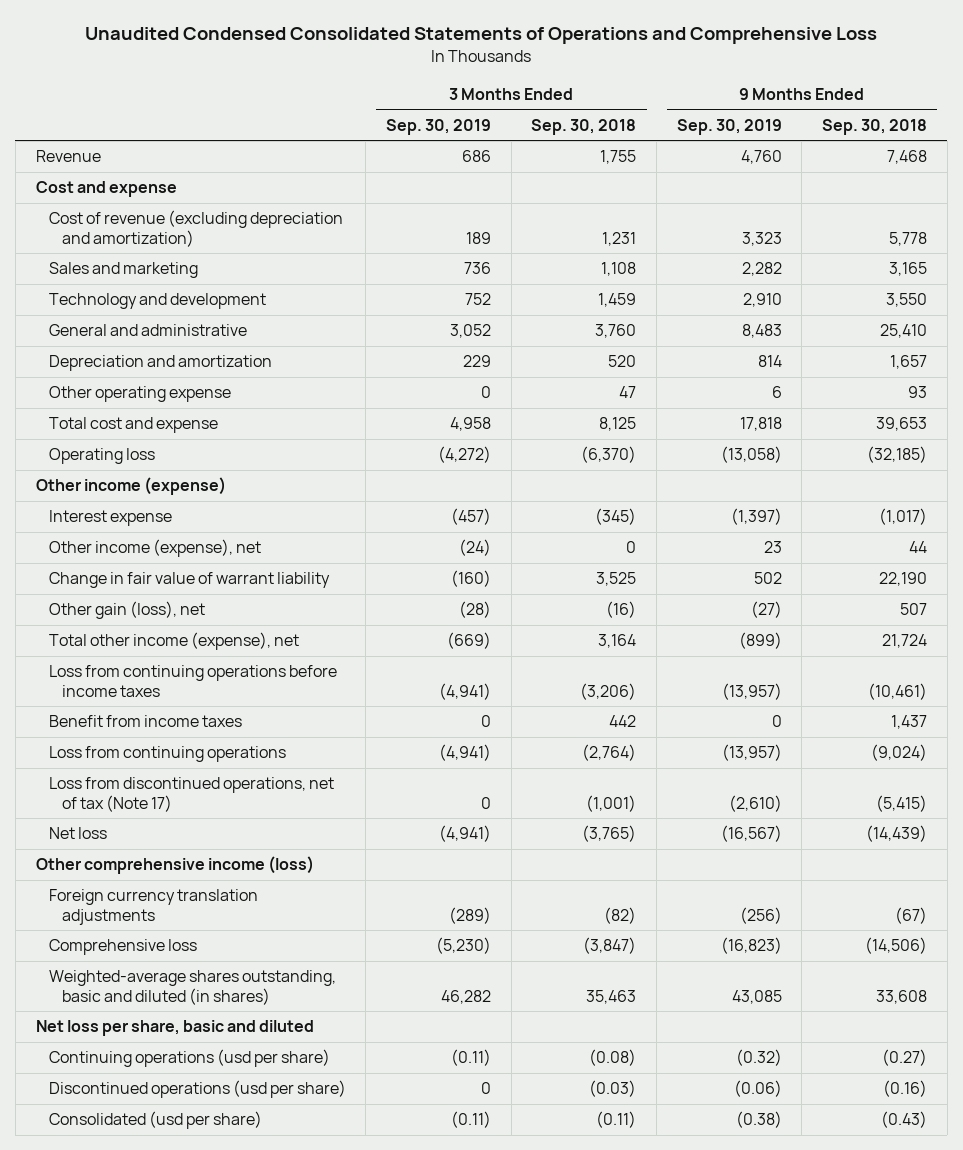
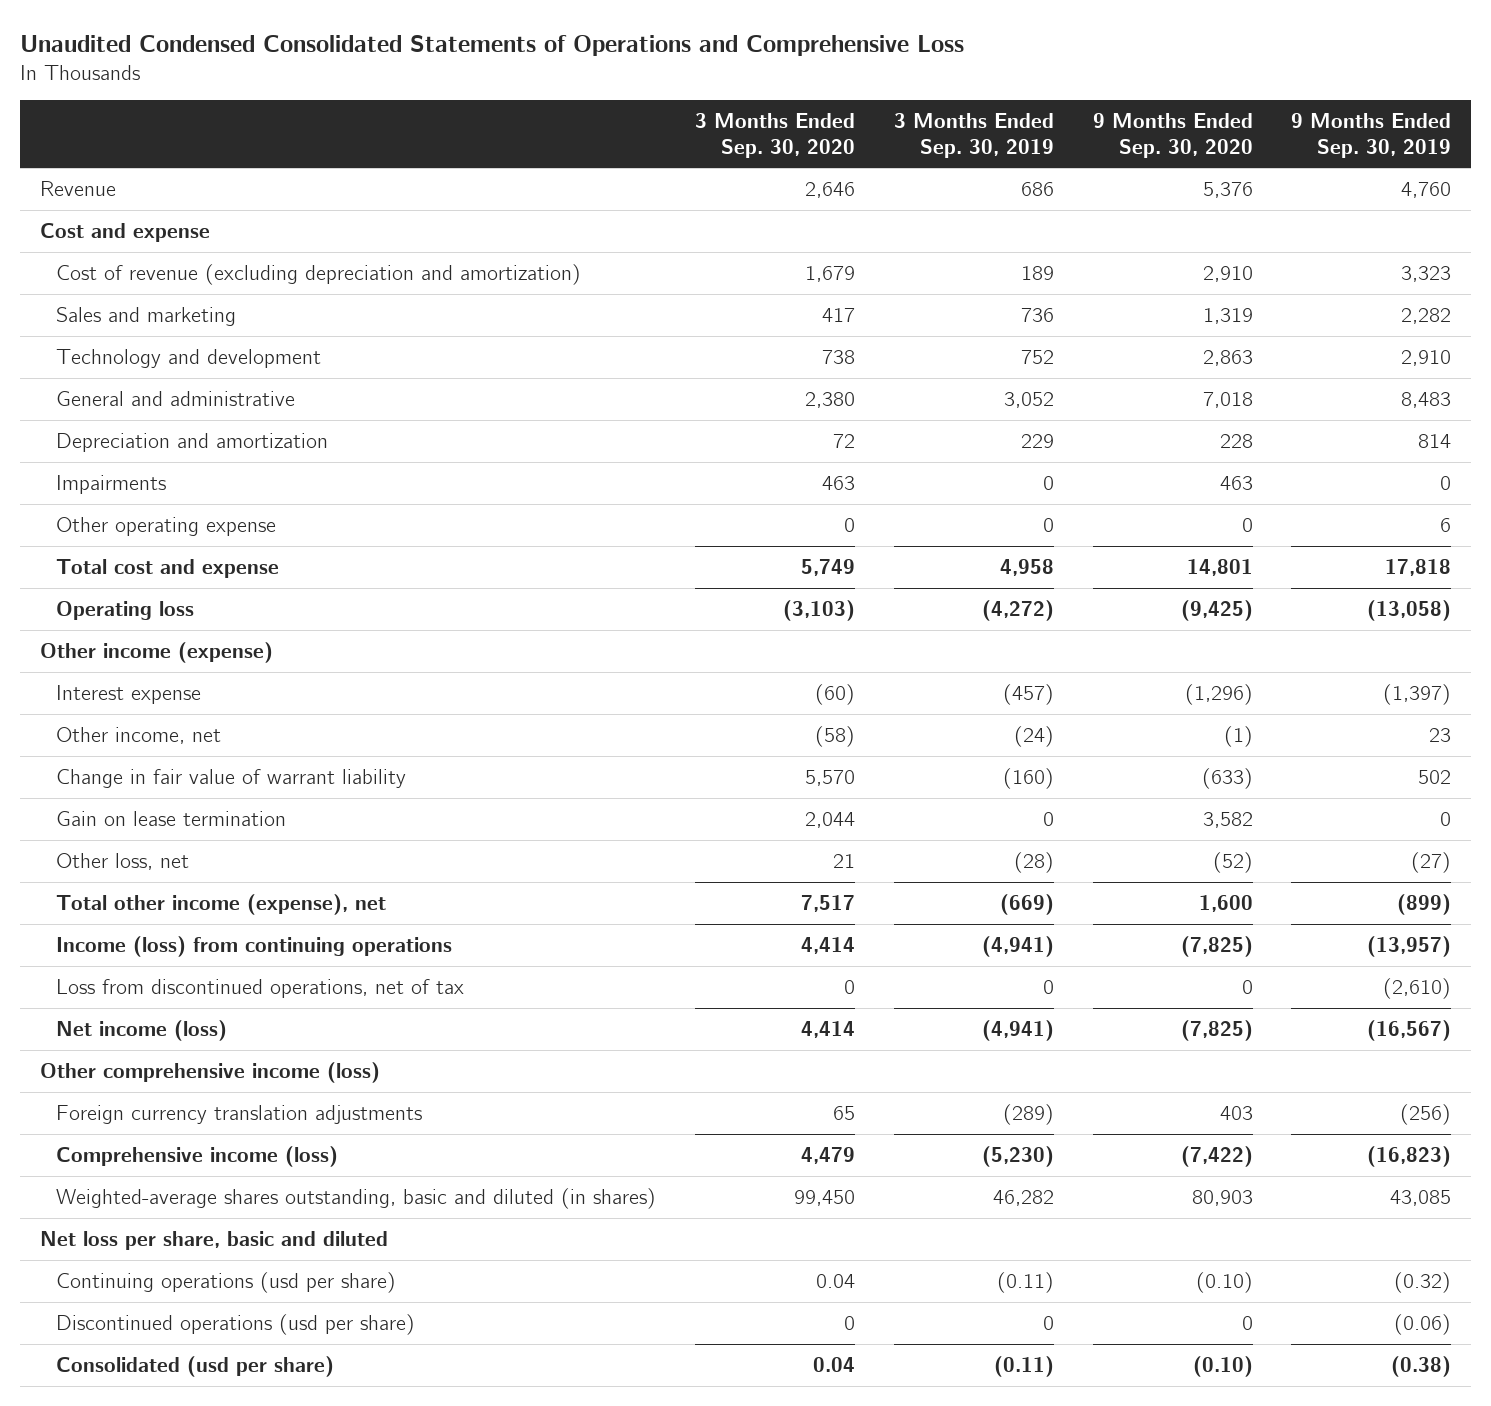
[531,118,637,135] Sep. 30, 2018 -> none
[822,118,928,135] Sep. 30, 2018 -> none
none -> [694,113,855,158] 3 Months Ended Sep. 30, 2020
none -> [1092,113,1253,158] 9 Months Ended Sep. 30, 2020
none -> [56,474,167,494] Impairments
[48,539,261,558] Other income (expense), net -> [56,726,222,744] Other income, net
none -> [56,810,287,826] Gain on lease termination
[48,601,205,620] Other gain (loss), net -> [56,852,190,870] Other loss, net
[48,715,242,728] Benefit from income taxes -> none
[48,746,286,763] Loss from continuing operations -> none
[48,665,337,697] Loss from continuing operations before income taxes -> [56,935,453,957] Income (loss) from continuing operations
[48,777,334,812] Loss from discontinued operations, net of tax (Note 17) -> [56,978,465,998] Loss from discontinued operations, net of tax
[48,827,107,840] Net loss -> [56,1019,228,1041] Net income (loss)
[48,939,197,956] Comprehensive loss -> [56,1145,339,1167] Comprehensive income (loss)

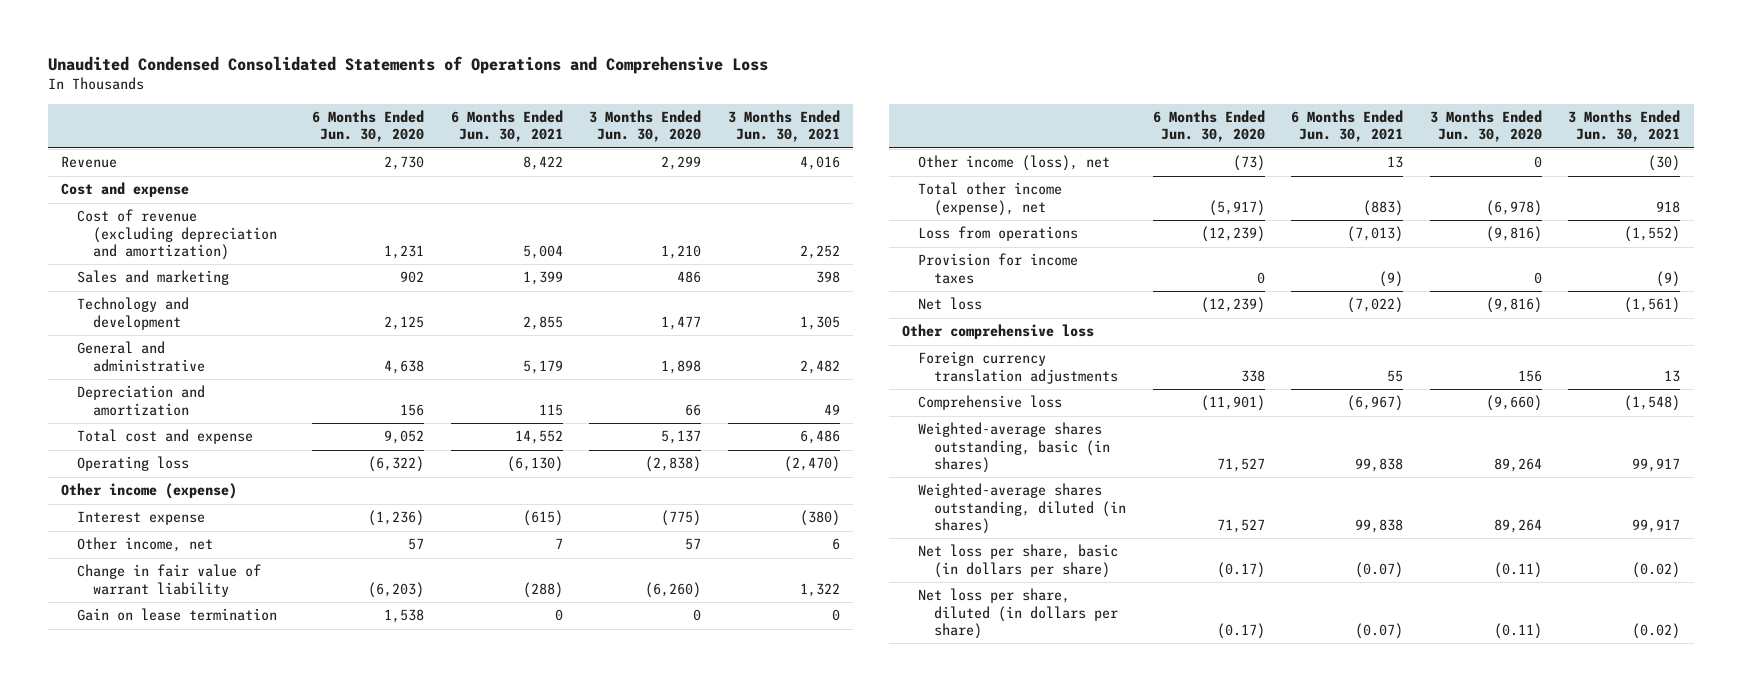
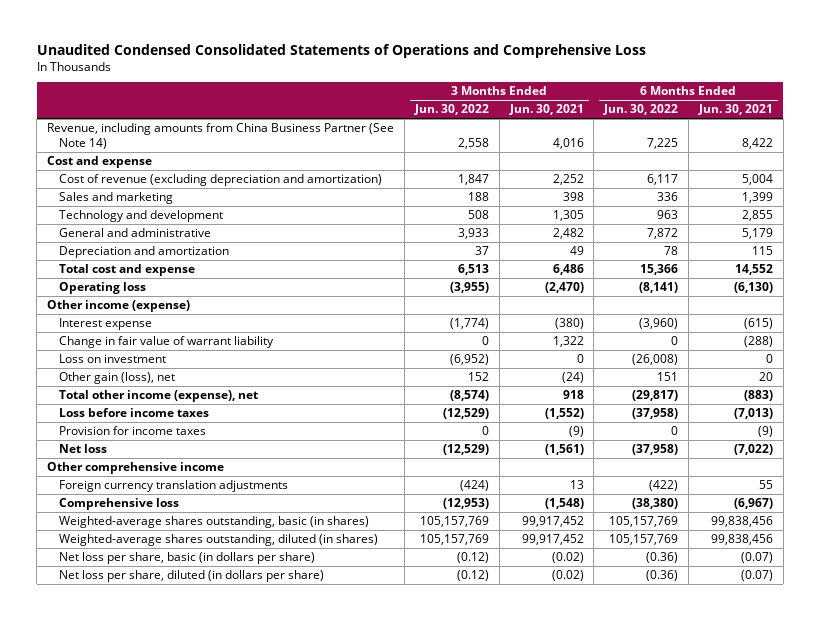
[311,109,424,143] 6 Months Ended Jun. 30, 2020 -> none
[589,109,702,143] 3 Months Ended Jun. 30, 2020 -> none
none -> [413,104,489,116] Jun. 30, 2022
none -> [603,104,679,116] Jun. 30, 2022
[61,156,118,169] Revenue -> [47,123,395,149] Revenue, including amounts from China Business Partner (See Note 14)
[77,537,214,553] Other income, net -> none
[77,608,278,622] Gain on lease termination -> none
none -> [59,354,167,364] Loss on investment
[918,155,1111,172] Other income (loss), net -> [59,372,176,385] Other gain (loss), net
[1387,156,1404,169] 13 -> [758,372,773,382] 20
[1648,155,1681,172] (30) -> [561,372,584,384] (24)
[918,226,1079,242] Loss from operations -> [59,408,210,418] Loss before income taxes
[901,324,1094,340] Other comprehensive loss -> [47,462,225,475] Other comprehensive income
[1355,457,1404,472] 99,838 -> [710,516,773,528] 99,838,456
[1632,457,1681,472] 99,917 -> [521,516,584,528] 99,917,452
[1355,518,1404,533] 99,838 -> [710,534,773,546] 99,838,456
[1632,518,1681,533] 99,917 -> [521,534,584,546] 99,917,452

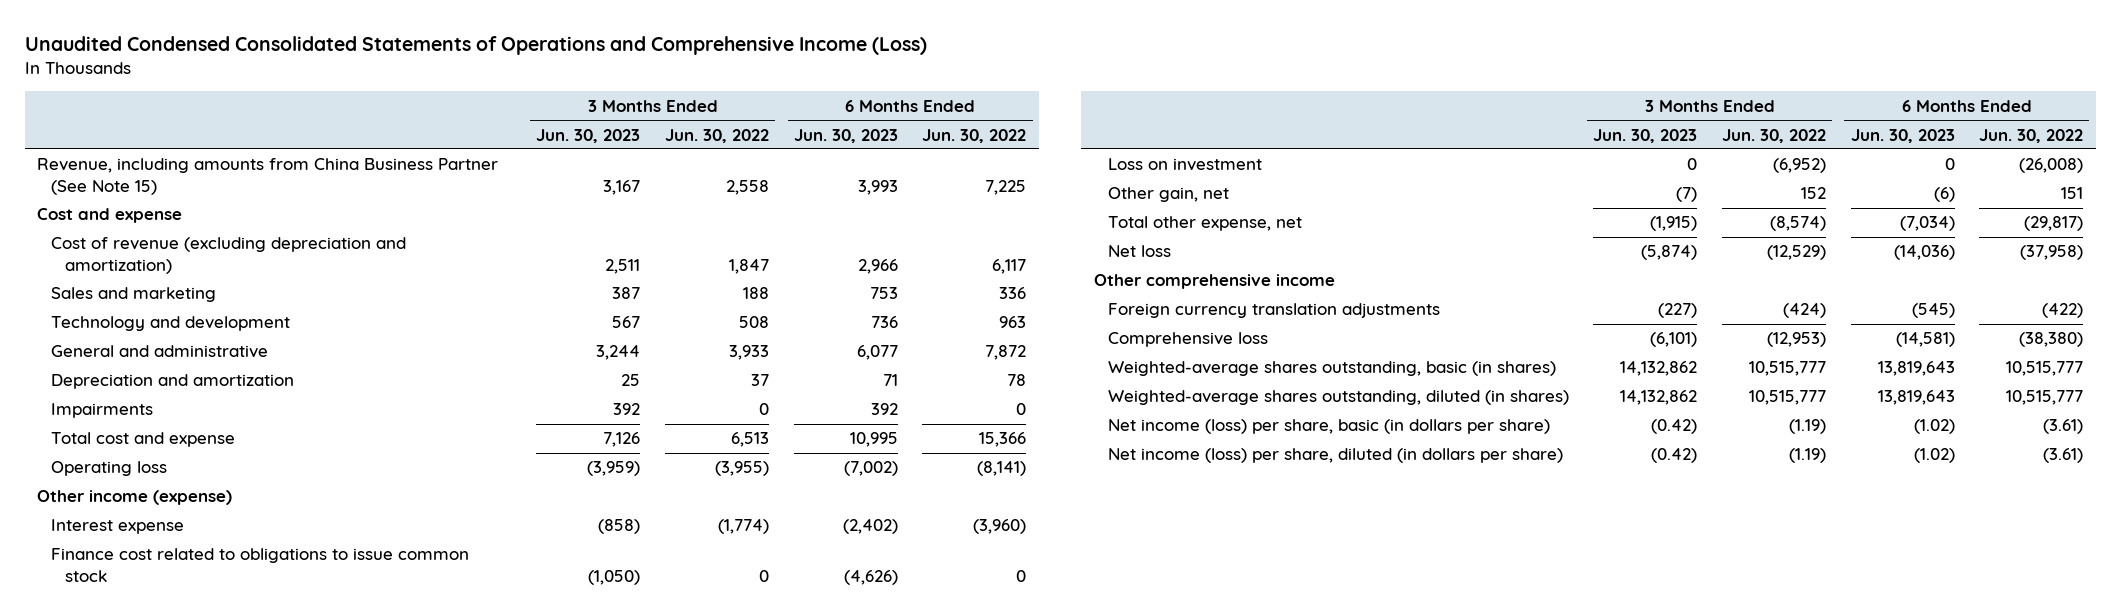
[36,43,646,58] Unaudited Condensed Consolidated Statements of Operations and Comprehensive Loss -> [24,36,927,56] Unaudited Condensed Consolidated Statements of Operations and Comprehensive Income (Loss)
[508,104,584,116] Jun. 30, 2021 -> none
[697,104,773,116] Jun. 30, 2021 -> none
none -> [536,128,641,143] Jun. 30, 2023
none -> [793,128,898,143] Jun. 30, 2023
[47,123,395,149] Revenue, including amounts from China Business Partner (See Note 14) -> [36,158,498,195] Revenue, including amounts from China Business Partner (See Note 15)
none -> [50,403,153,419] Impairments
[59,336,275,349] Change in fair value of warrant liability -> none
none -> [50,548,469,582] Finance cost related to obligations to issue common stock
[59,408,210,418] Loss before income taxes -> none
[59,426,207,436] Provision for income taxes -> none
[59,372,176,385] Other gain (loss), net -> [1107,187,1229,203] Other gain, net
[59,390,259,403] Total other income (expense), net -> [1107,216,1302,232] Total other expense, net
[419,516,489,528] 105,157,769 -> [1748,361,1826,377] 10,515,777
[609,516,679,528] 105,157,769 -> [2006,361,2084,377] 10,515,777
[419,534,489,546] 105,157,769 -> [1748,390,1826,406] 10,515,777
[609,534,679,546] 105,157,769 -> [2006,390,2084,406] 10,515,777
[59,552,316,565] Net loss per share, basic (in dollars per share) -> [1107,419,1550,435] Net income (loss) per share, basic (in dollars per share)
[456,552,489,564] (0.12) -> [1788,419,1826,435] (1.19)
[646,552,679,564] (0.36) -> [2043,419,2084,435] (3.61)
[59,570,325,583] Net loss per share, diluted (in dollars per share) -> [1107,448,1563,464] Net income (loss) per share, diluted (in dollars per share)
[456,570,489,582] (0.12) -> [1788,448,1826,464] (1.19)
[646,570,679,582] (0.36) -> [2043,448,2084,464] (3.61)

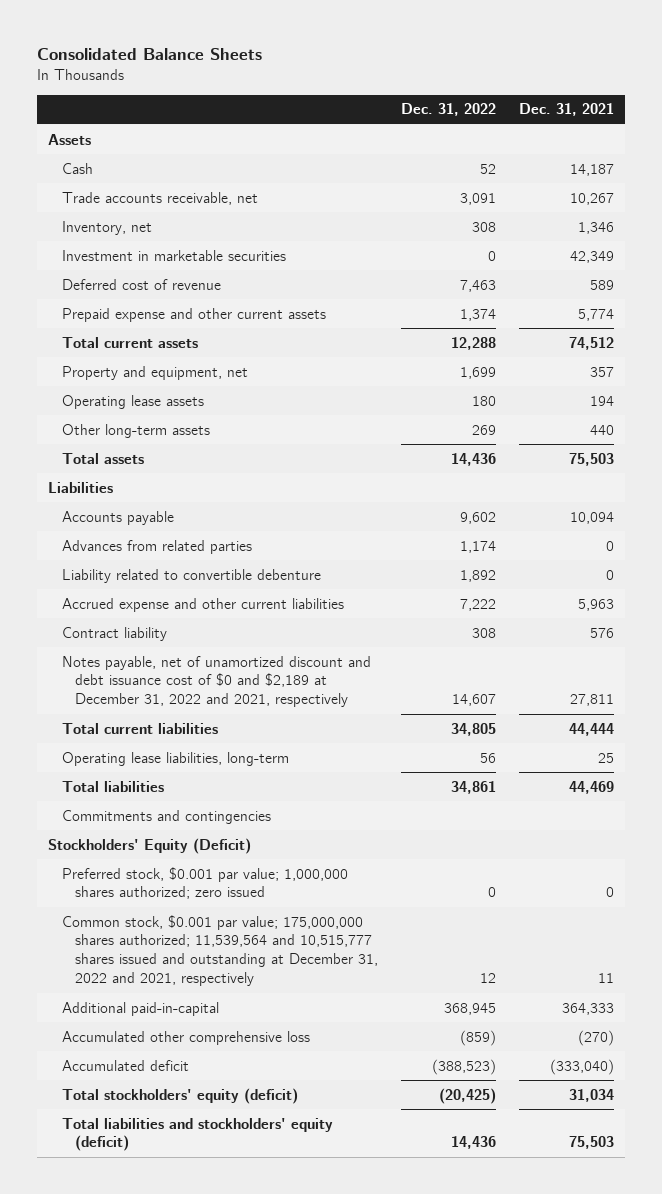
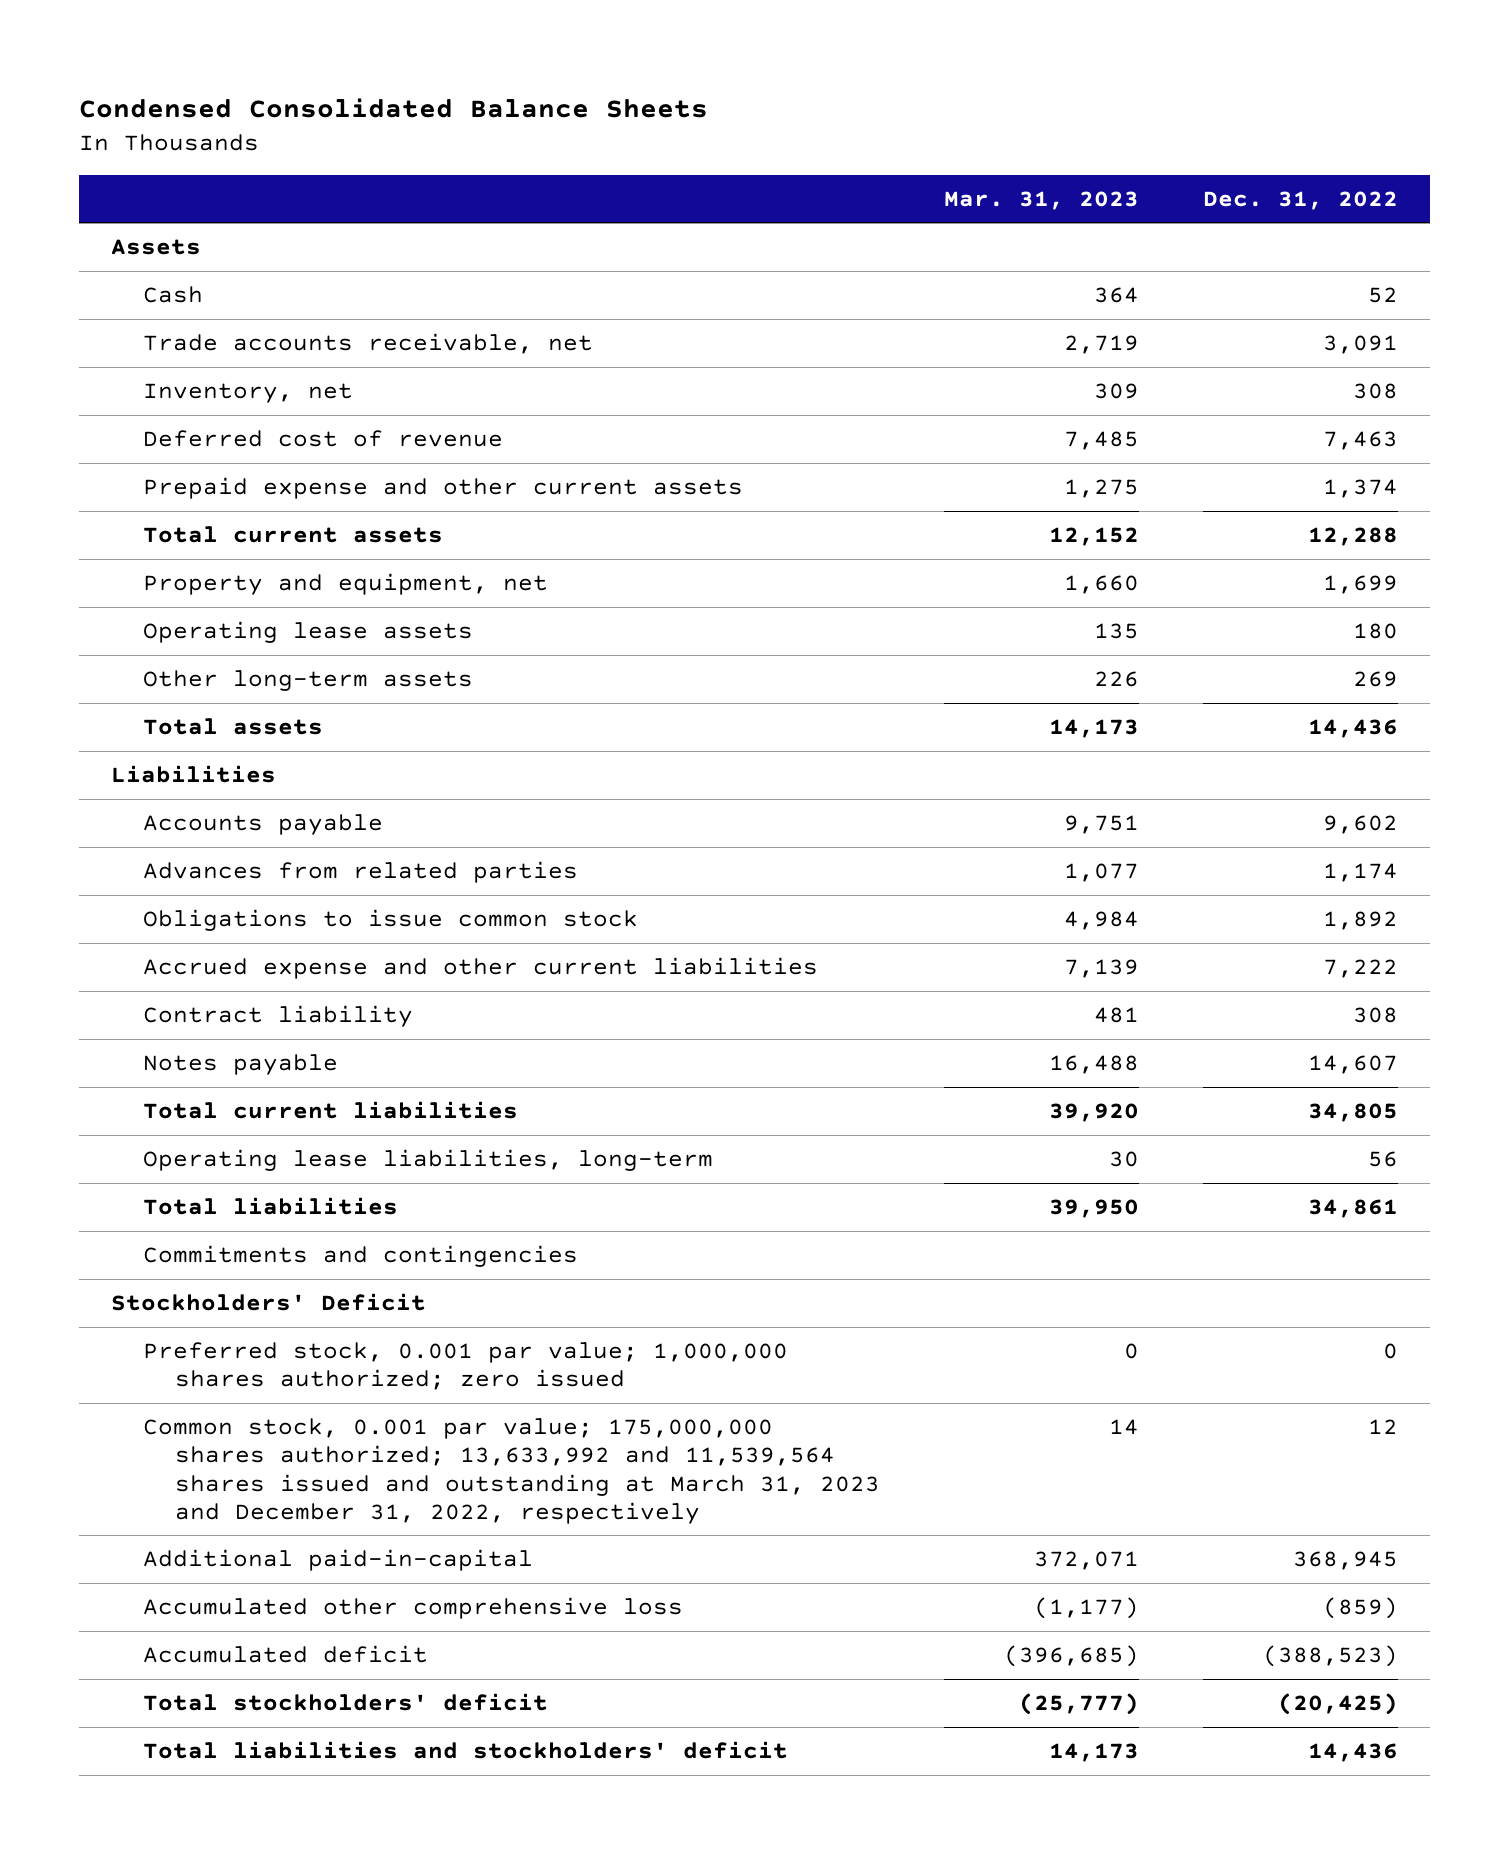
[36,47,262,60] Consolidated Balance Sheets -> [78,97,708,118] Condensed Consolidated Balance Sheets
[518,103,614,117] Dec. 31, 2021 -> none
none -> [943,190,1139,210] Mar. 31, 2023
[61,249,286,261] Investment in marketable securities -> none
[61,568,321,583] Liability related to convertible debenture -> [142,909,638,932] Obligations to issue common stock
[61,655,371,708] Notes payable, net of unamortized discount and debt issuance cost of $0 and $2,189 at December 31, 2022 and 2021, respectively -> [142,1054,338,1076] Notes payable
[48,837,252,854] Stockholders' Equity (Deficit) -> [110,1293,426,1312] Stockholders' Deficit
[61,866,348,900] Preferred stock, $0.001 par value; 1,000,000 shares authorized; zero issued -> [142,1342,788,1391] Preferred stock, 0.001 par value; 1,000,000 shares authorized; zero issued
[61,914,378,987] Common stock, $0.001 par value; 175,000,000 shares authorized; 11,539,564 and 10,515,777 shares issued and outstanding at December 31, 2022 and 2021, respectively -> [142,1418,880,1524] Common stock, 0.001 par value; 175,000,000 shares authorized; 13,633,992 and 11,539,564 shares issued and outstanding at March 31, 2023 and December 31, 2022, respectively
[61,1087,298,1104] Total stockholders' equity (deficit) -> [142,1693,548,1712] Total stockholders' deficit
[61,1117,333,1152] Total liabilities and stockholders' equity (deficit) -> [142,1741,788,1760] Total liabilities and stockholders' deficit

